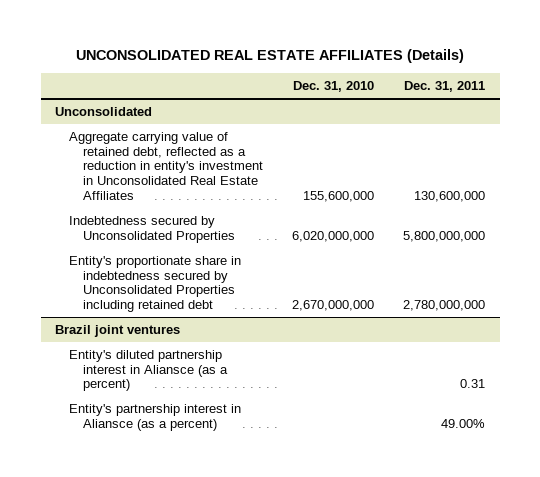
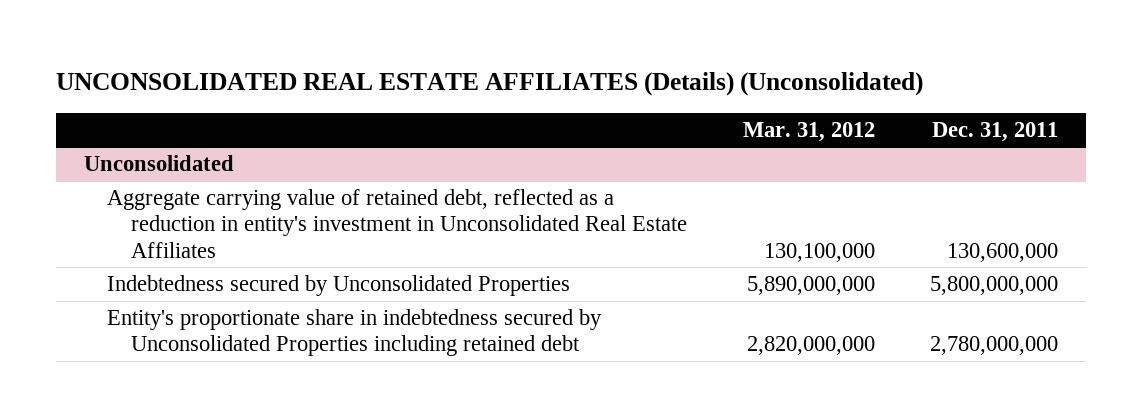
[76,49,465,64] UNCONSOLIDATED REAL ESTATE AFFILIATES (Details) -> [55,72,923,97] UNCONSOLIDATED REAL ESTATE AFFILIATES (Details) (Unconsolidated)
[293,81,375,93] Dec. 31, 2010 -> none
none -> [742,121,875,142] Mar. 31, 2012
[55,324,181,337] Brazil joint ventures -> none
[69,349,229,392] Entity's diluted partnership interest in Aliansce (as a percent) -> none
[69,403,242,431] Entity's partnership interest in Aliansce (as a percent) -> none

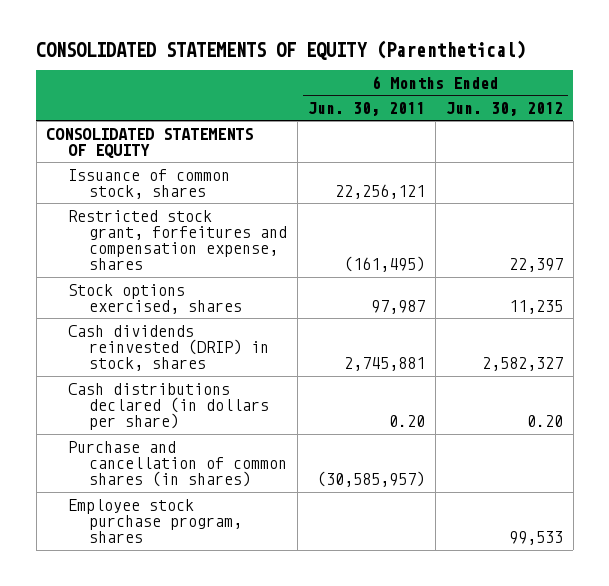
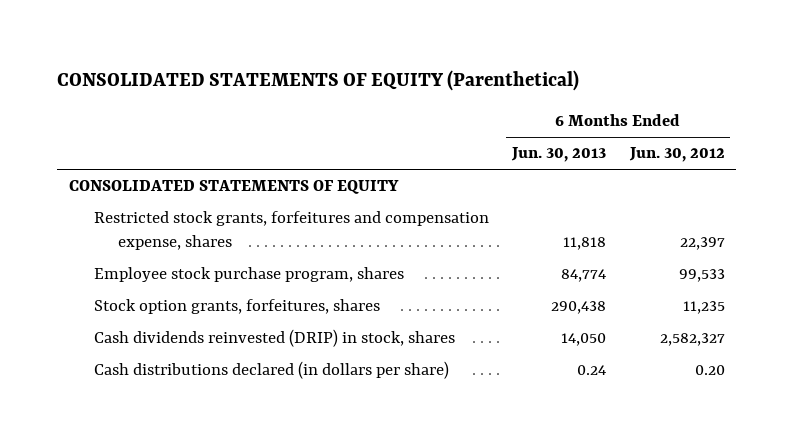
[307,102,425,117] Jun. 30, 2011 -> none
none -> [511,147,607,163] Jun. 30, 2013
[67,168,230,199] Issuance of common stock, shares -> none
[67,209,287,271] Restricted stock grant, forfeitures and compensation expense, shares -> [93,211,489,250] Restricted stock grants, forfeitures and compensation expense, shares
[67,498,242,544] Employee stock purchase program, shares -> [93,267,404,283] Employee stock purchase program, shares
[67,283,242,314] Stock options exercised, shares -> [93,299,380,315] Stock option grants, forfeitures, shares
[67,440,287,488] Purchase and cancellation of common shares (in shares) -> none

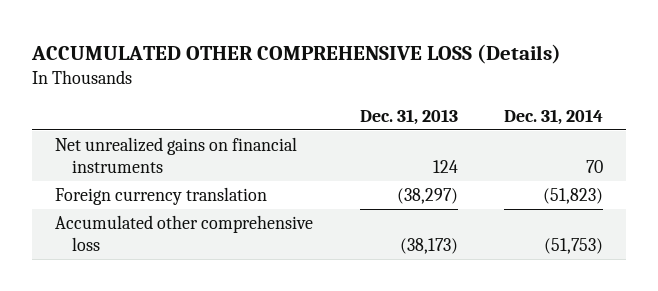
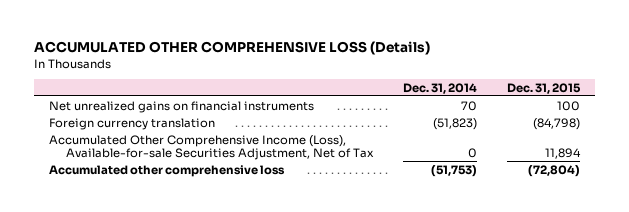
[359,109,458,126] Dec. 31, 2013 -> none
none -> [507,82,582,94] Dec. 31, 2015
none -> [48,134,375,161] Accumulated Other Comprehensive Income (Loss), Available-for-sale Securities Adjustment, Net of Tax

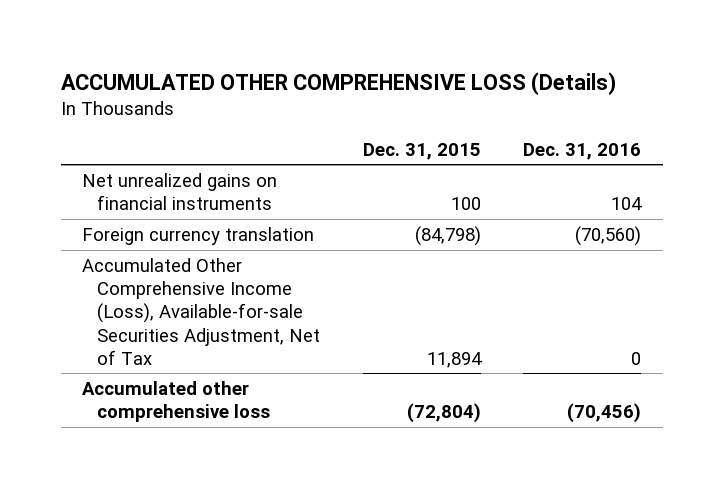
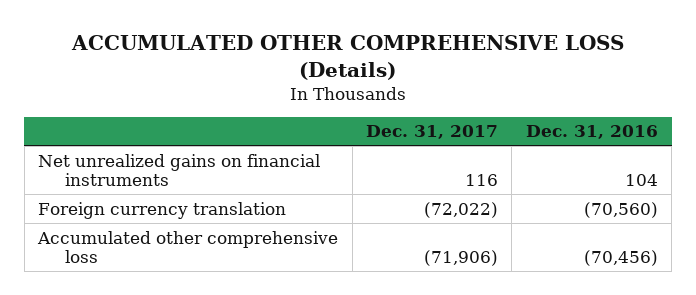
[362,142,481,160] Dec. 31, 2015 -> none
none -> [366,125,499,140] Dec. 31, 2017
[81,257,321,365] Accumulated Other Comprehensive Income (Loss), Available-for-sale Securities Adjustment, Net of Tax -> none

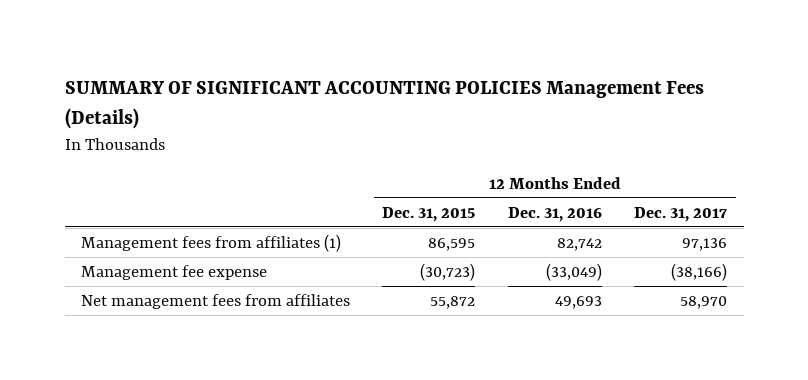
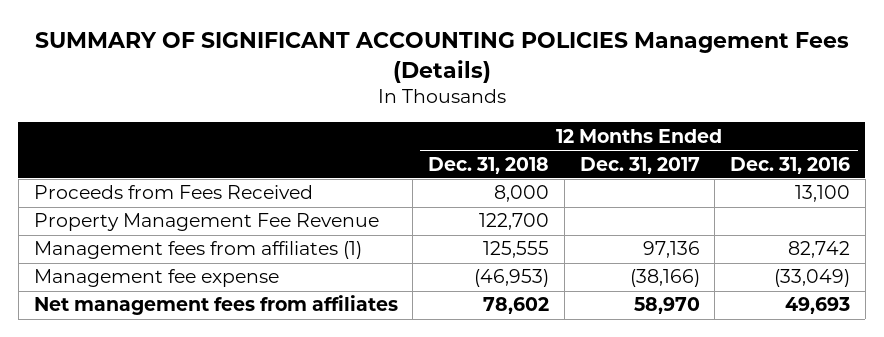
[382,206,476,222] Dec. 31, 2015 -> none
none -> [428,156,550,174] Dec. 31, 2018
none -> [33,185,313,200] Proceeds from Fees Received
none -> [33,213,379,232] Property Management Fee Revenue

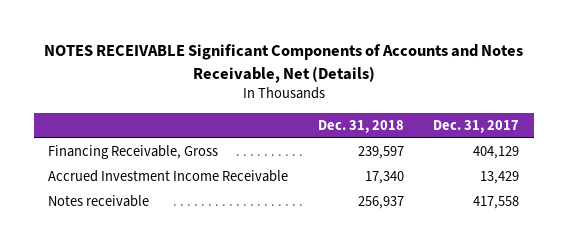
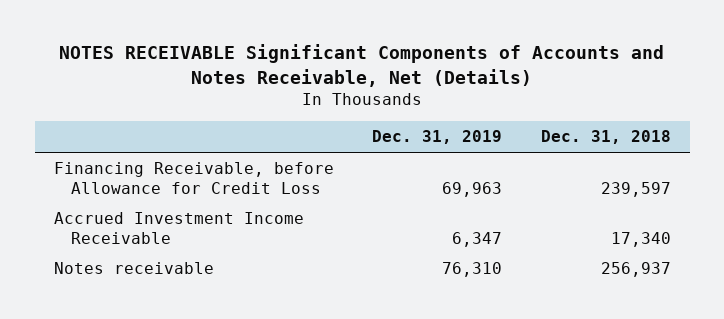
[433,119,520,133] Dec. 31, 2017 -> none
none -> [372,130,503,145] Dec. 31, 2019
[48,145,219,160] Financing Receivable, Gross -> [53,162,334,194] Financing Receivable, before Allowance for Credit Loss

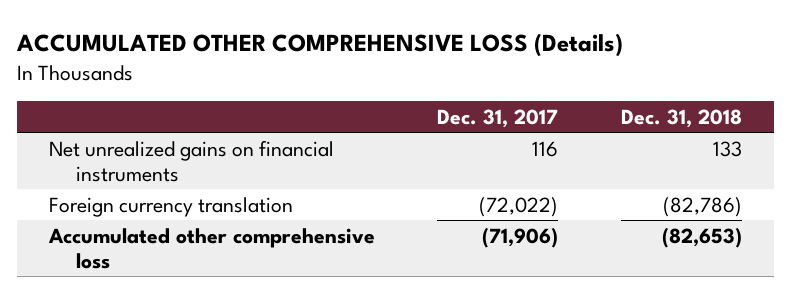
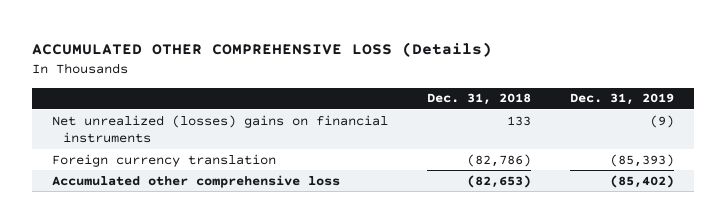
[437,108,559,128] Dec. 31, 2017 -> none
none -> [570,93,675,106] Dec. 31, 2019
[48,139,334,182] Net unrealized gains on financial instruments -> [51,114,388,144] Net unrealized (losses) gains on financial instruments

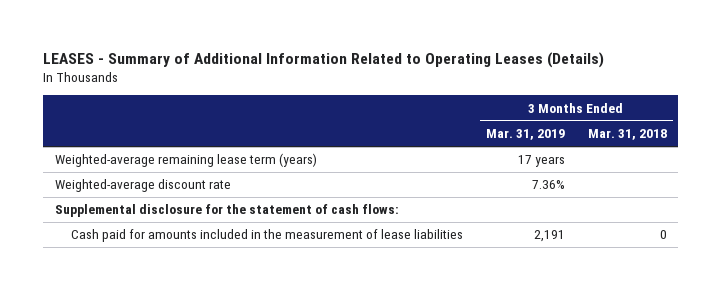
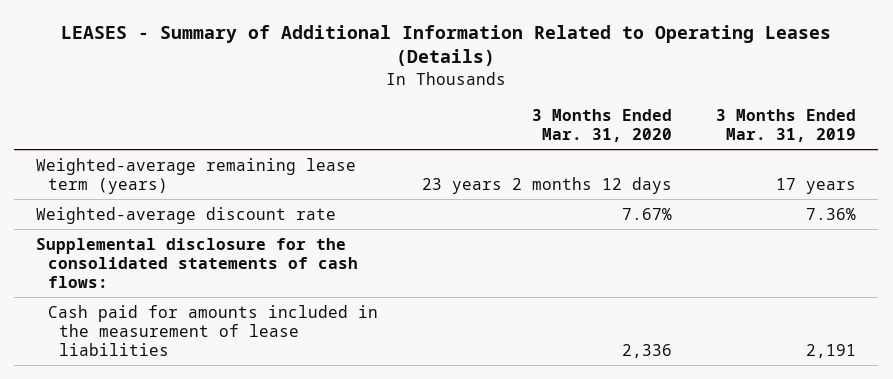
[587,129,667,141] Mar. 31, 2018 -> none
none -> [532,109,673,143] 3 Months Ended Mar. 31, 2020
[54,204,399,218] Supplemental disclosure for the statement of cash flows: -> [36,237,358,288] Supplemental disclosure for the consolidated statements of cash flows:

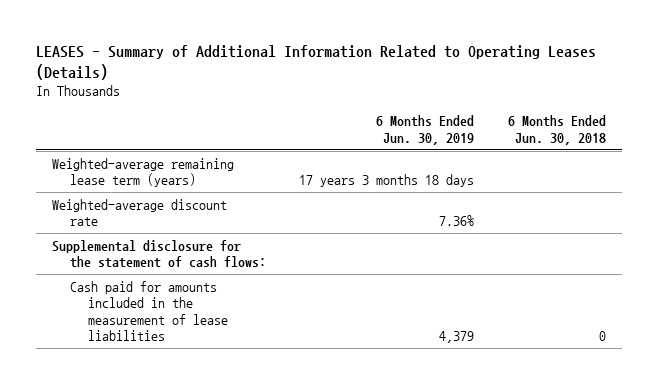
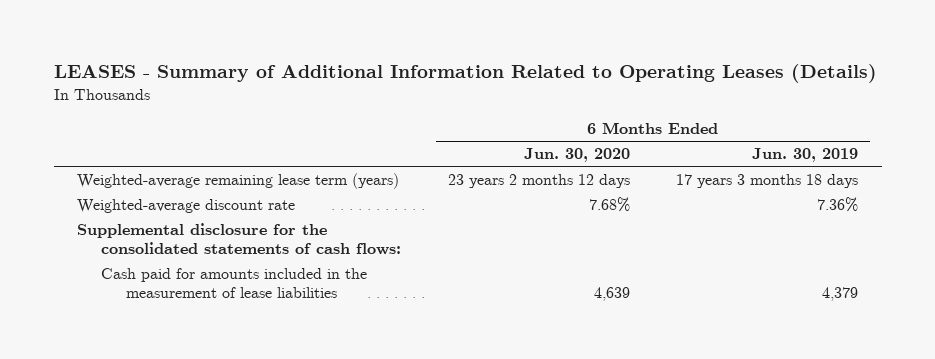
[507,115,606,145] 6 Months Ended Jun. 30, 2018 -> none
none -> [523,148,630,163] Jun. 30, 2020
[52,239,267,269] Supplemental disclosure for the statement of cash flows: -> [77,223,402,256] Supplemental disclosure for the consolidated statements of cash flows:

